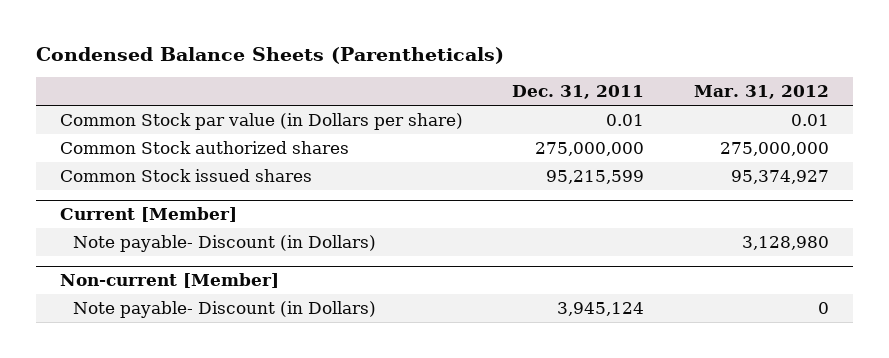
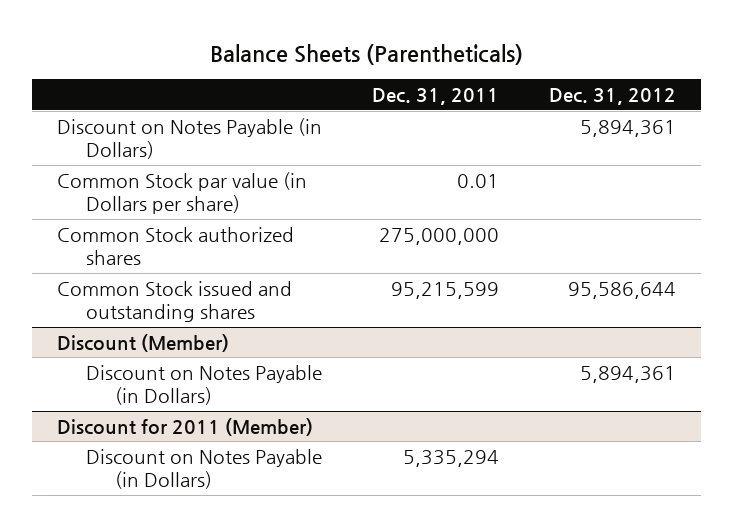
[35,46,504,64] Condensed Balance Sheets (Parentheticals) -> [210,43,524,65] Balance Sheets (Parentheticals)
[693,85,829,100] Mar. 31, 2012 -> none
none -> [548,88,676,106] Dec. 31, 2012
none -> [56,117,322,160] Discount on Notes Payable (in Dollars)
[60,206,238,222] Current [Member] -> none
[60,272,280,288] Non-current [Member] -> none
[60,168,313,182] Common Stock issued shares -> [56,280,292,323] Common Stock issued and outstanding shares
none -> [56,333,229,352] Discount (Member)
[73,234,377,252] Note payable- Discount (in Dollars) -> [85,364,322,406] Discount on Notes Payable (in Dollars)
none -> [56,417,313,436] Discount for 2011 (Member)
[73,300,377,318] Note payable- Discount (in Dollars) -> [85,448,322,490] Discount on Notes Payable (in Dollars)
[557,301,645,316] 3,945,124 -> [402,449,499,467] 5,335,294

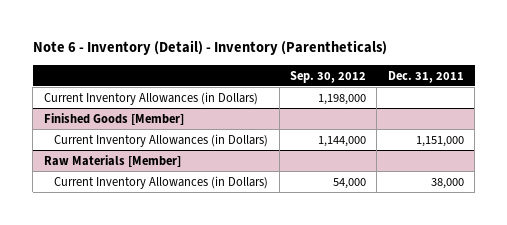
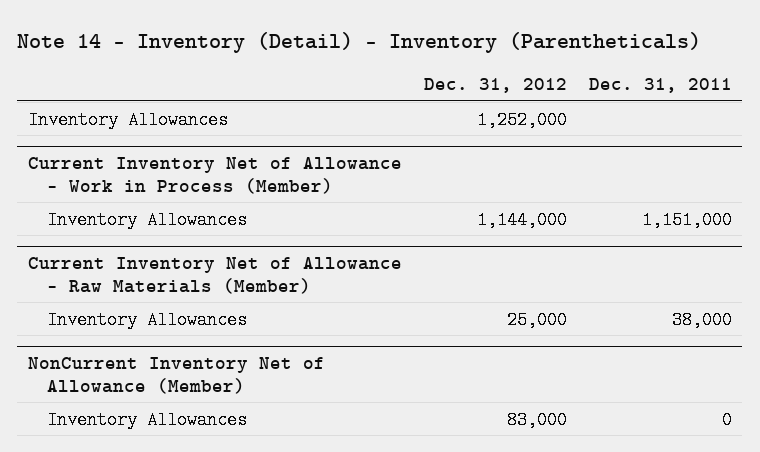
[32,40,387,56] Note 6 - Inventory (Detail) - Inventory (Parentheticals) -> [17,31,702,53] Note 14 - Inventory (Detail) - Inventory (Parentheticals)
[290,70,367,83] Sep. 30, 2012 -> none
none -> [423,78,567,94] Dec. 31, 2012
[43,112,184,125] Finished Goods [Member] -> none
[43,154,181,167] Raw Materials [Member] -> none
[43,91,258,105] Current Inventory Allowances (in Dollars) -> [28,110,229,129] Inventory Allowances
none -> [28,156,403,194] Current Inventory Net of Allowance - Work in Process (Member)
[54,133,269,147] Current Inventory Allowances (in Dollars) -> [46,210,247,229] Inventory Allowances
none -> [28,256,403,294] Current Inventory Net of Allowance - Raw Materials (Member)
[54,175,269,189] Current Inventory Allowances (in Dollars) -> [46,310,247,329] Inventory Allowances
none -> [28,356,326,394] NonCurrent Inventory Net of Allowance (Member)
none -> [46,410,247,429] Inventory Allowances

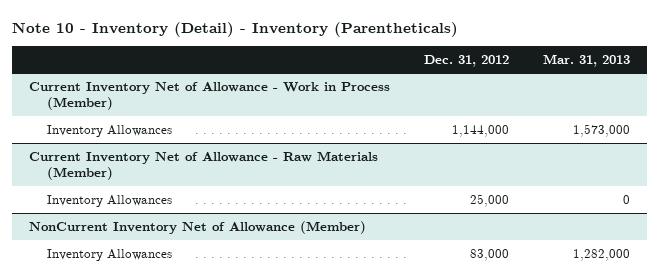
[17,31,702,53] Note 14 - Inventory (Detail) - Inventory (Parentheticals) -> [12,21,459,37] Note 10 - Inventory (Detail) - Inventory (Parentheticals)
[588,78,732,94] Dec. 31, 2011 -> none
none -> [542,53,630,67] Mar. 31, 2013
[28,110,229,129] Inventory Allowances -> none

